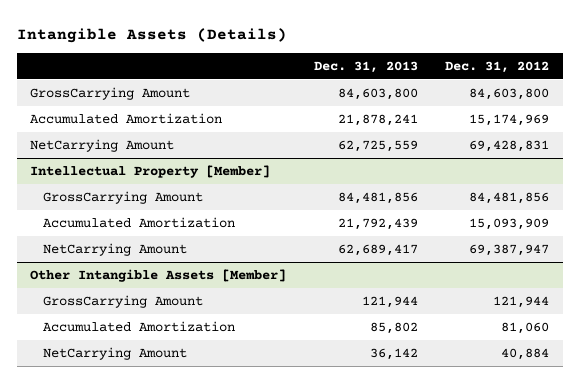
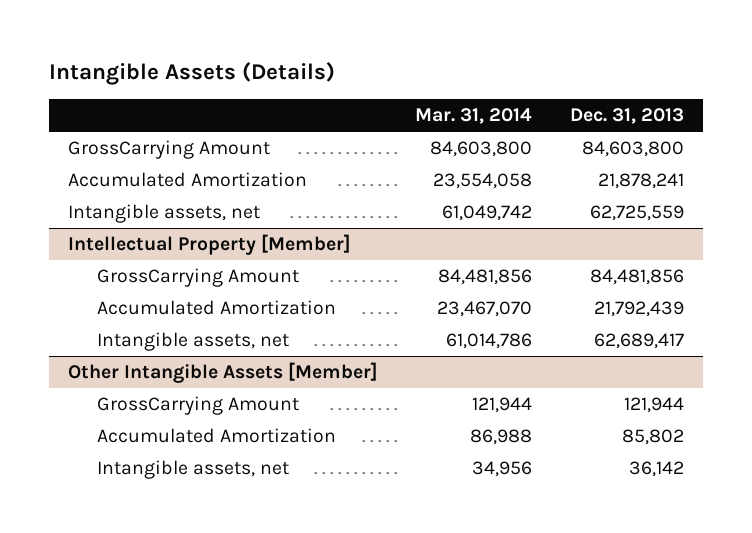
[444,60,549,73] Dec. 31, 2012 -> none
none -> [415,107,533,124] Mar. 31, 2014
[30,139,175,153] NetCarrying Amount -> [67,204,260,224] Intangible assets, net
[42,243,187,257] NetCarrying Amount -> [97,332,290,352] Intangible assets, net
[42,347,187,361] NetCarrying Amount -> [97,460,290,480] Intangible assets, net

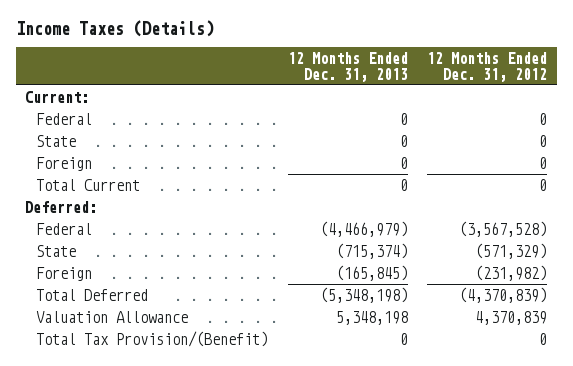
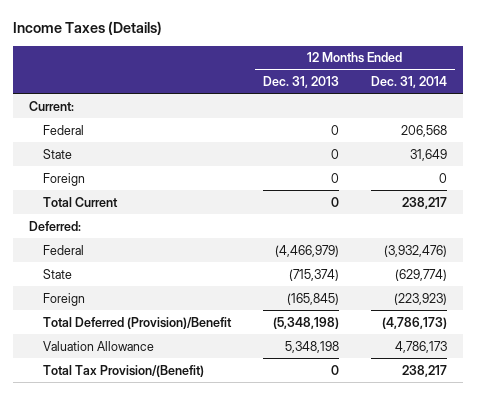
[427,51,548,82] 12 Months Ended Dec. 31, 2012 -> none
none -> [371,75,448,88] Dec. 31, 2014
[36,288,149,301] Total Deferred -> [42,316,232,329] Total Deferred (Provision)/Benefit

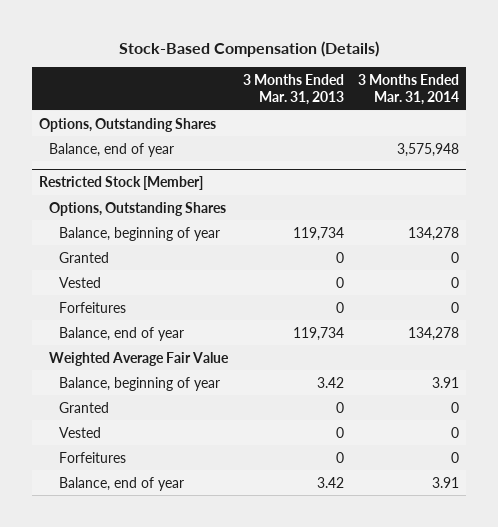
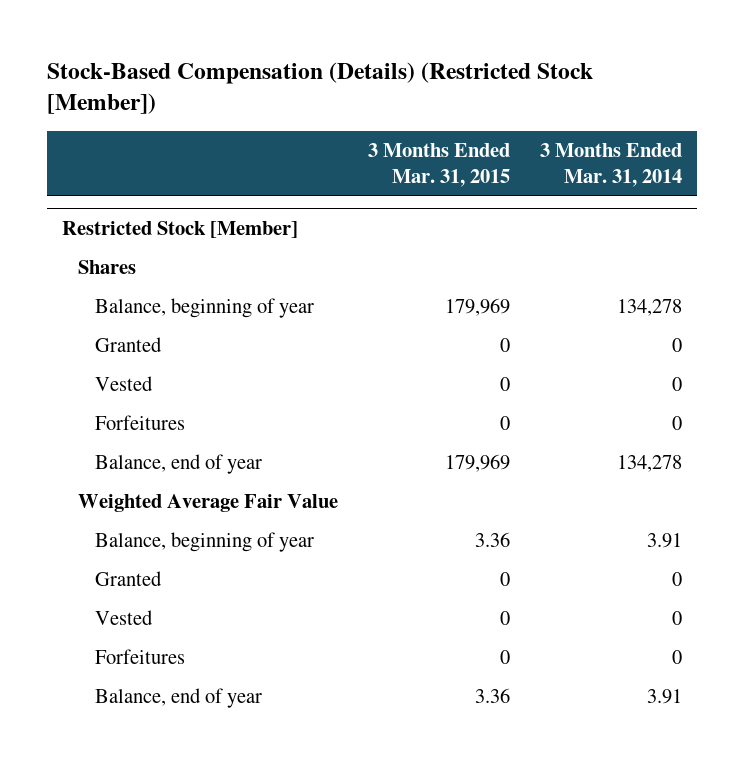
[119,40,380,57] Stock-Based Compensation (Details) -> [47,61,594,115] Stock-Based Compensation (Details) (Restricted Stock [Member])
[242,73,344,106] 3 Months Ended Mar. 31, 2013 -> none
none -> [368,142,511,187] 3 Months Ended Mar. 31, 2015
[39,117,217,132] Options, Outstanding Shares -> none
[49,142,175,157] Balance, end of year -> none
[49,201,227,216] Options, Outstanding Shares -> [78,260,137,275] Shares

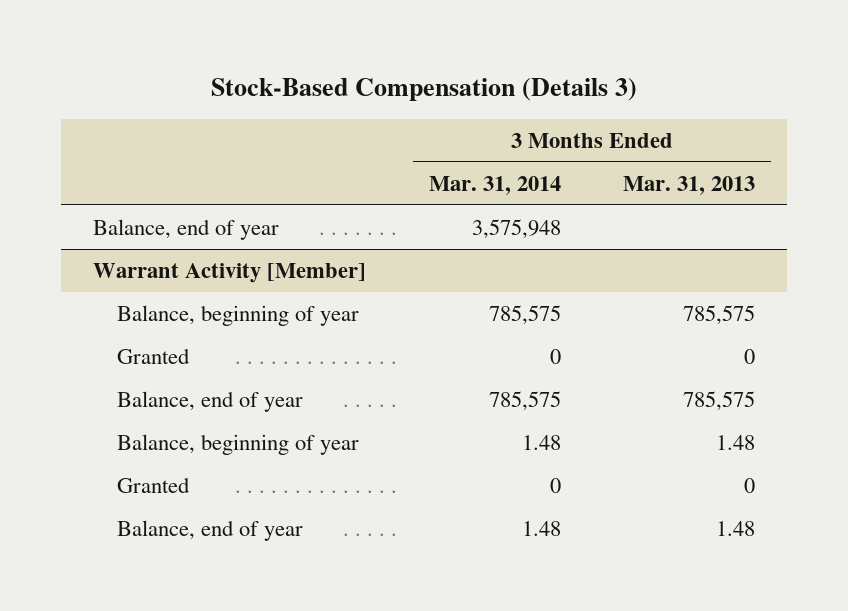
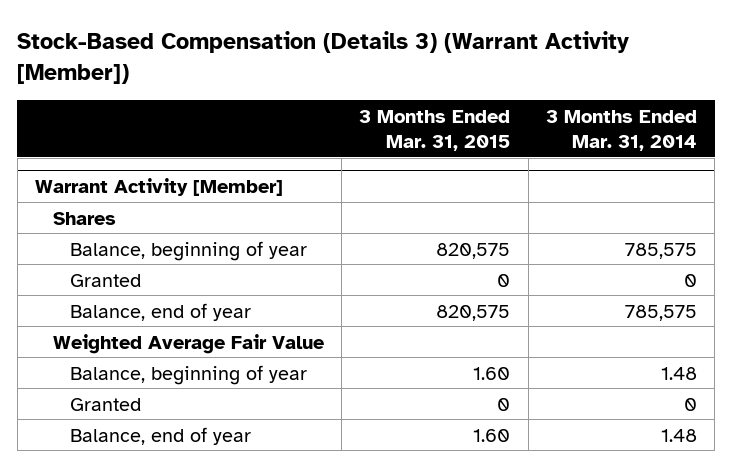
[211,78,638,102] Stock-Based Compensation (Details 3) -> [17,30,630,85] Stock-Based Compensation (Details 3) (Warrant Activity [Member])
[623,175,756,195] Mar. 31, 2013 -> none
none -> [359,109,511,151] 3 Months Ended Mar. 31, 2015
[92,218,279,240] Balance, end of year -> none
none -> [52,211,116,225] Shares
none -> [52,333,324,354] Weighted Average Fair Value

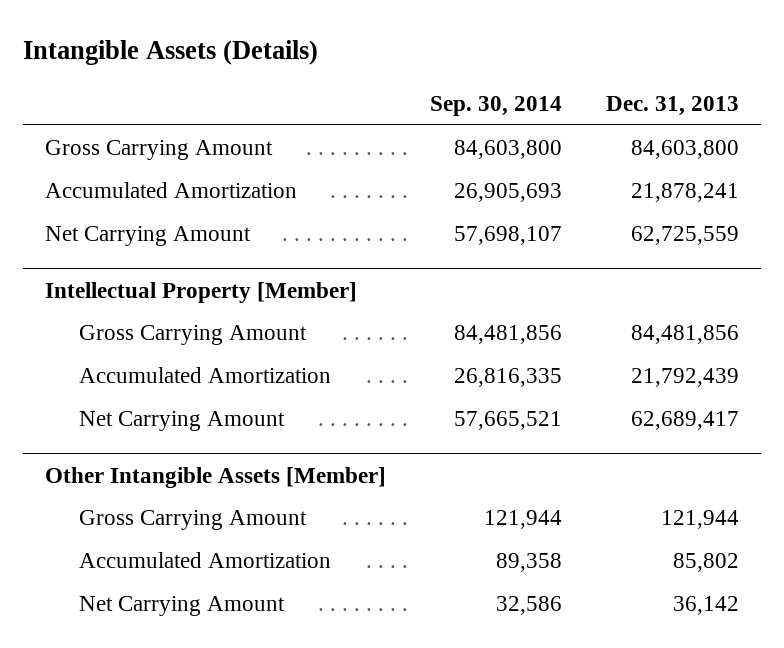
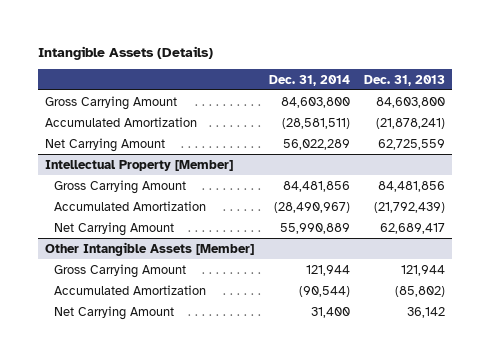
[430,95,563,116] Sep. 30, 2014 -> none
none -> [268,74,350,86] Dec. 31, 2014
[630,182,739,202] 21,878,241 -> [376,117,446,129] (21,878,241)
[630,367,739,387] 21,792,439 -> [374,201,446,213] (21,792,439)
[672,552,739,572] 85,802 -> [395,285,446,297] (85,802)

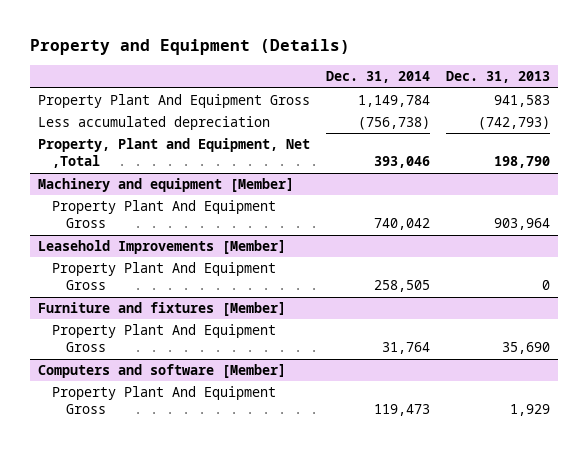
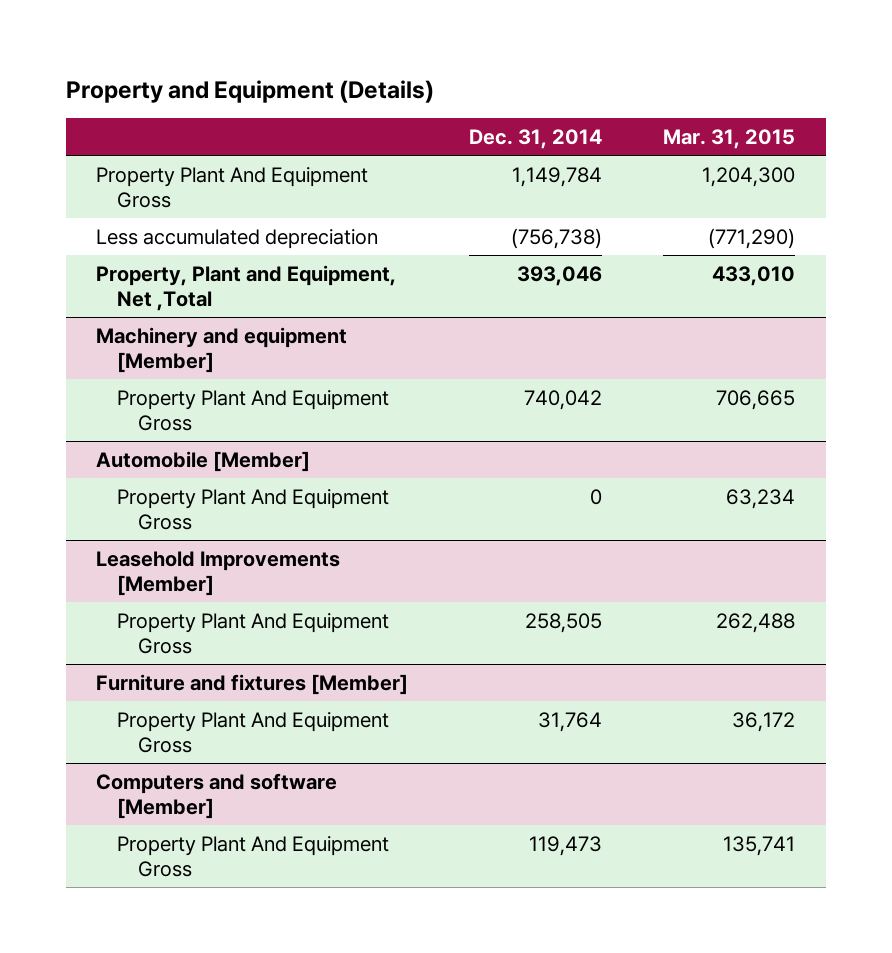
[445,71,550,84] Dec. 31, 2013 -> none
none -> [663,128,796,149] Mar. 31, 2015
none -> [96,450,311,472] Automobile [Member]
none -> [117,488,390,530] Property Plant And Equipment Gross

